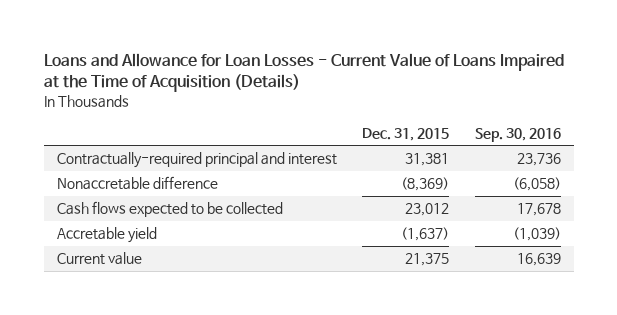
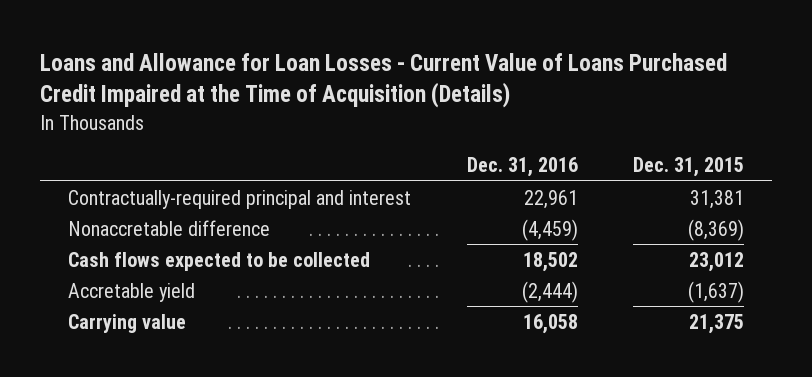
[43,52,564,93] Loans and Allowance for Loan Losses - Current Value of Loans Impaired at the Time of Acquisition (Details) -> [39,53,727,109] Loans and Allowance for Loan Losses - Current Value of Loans Purchased Credit Impaired at the Time of Acquisition (Details)
[474,127,561,142] Sep. 30, 2016 -> none
none -> [466,157,578,178] Dec. 31, 2016
[56,252,142,266] Current value -> [67,313,186,333] Carrying value

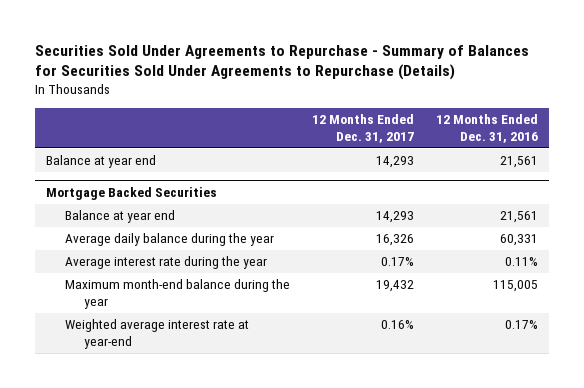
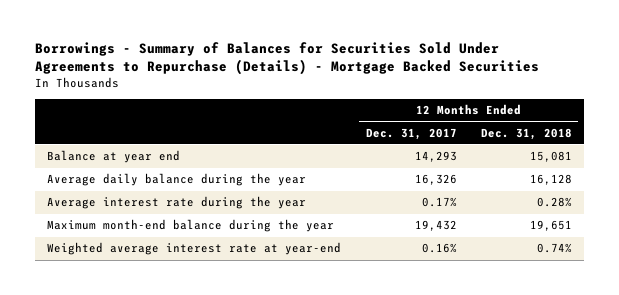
[34,44,529,81] Securities Sold Under Agreements to Repurchase - Summary of Balances for Securities Sold Under Agreements to Repurchase (Details) -> [35,42,540,76] Borrowings - Summary of Balances for Securities Sold Under Agreements to Repurchase (Details) - Mortgage Backed Securities
[436,114,539,143] 12 Months Ended Dec. 31, 2016 -> none
none -> [480,127,572,140] Dec. 31, 2018
[45,186,217,200] Mortgage Backed Securities -> none
[65,210,176,224] Balance at year end -> none

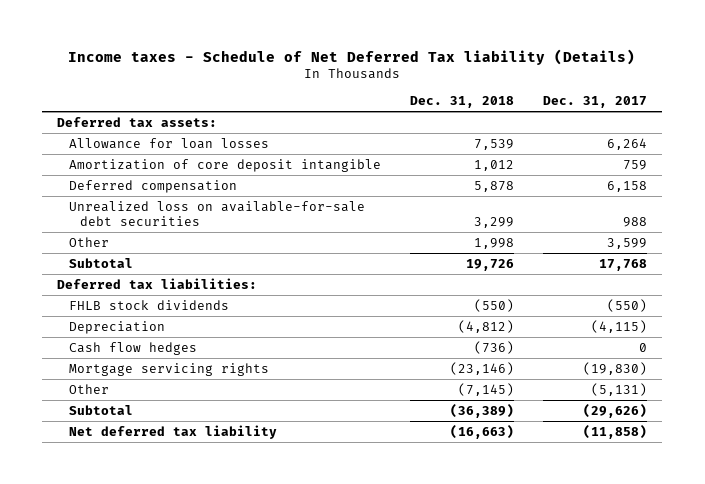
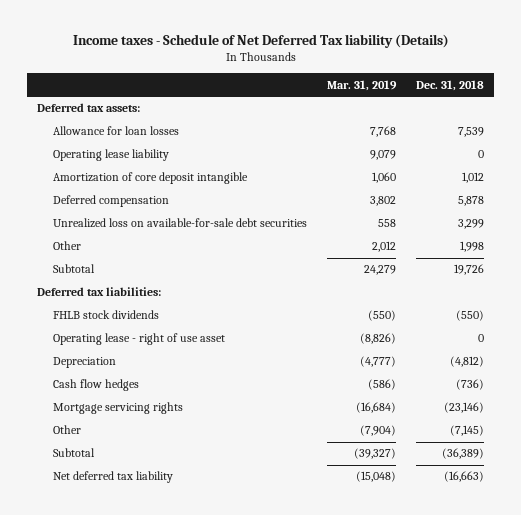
[543,96,648,109] Dec. 31, 2017 -> none
none -> [327,79,398,91] Mar. 31, 2019
none -> [53,149,170,162] Operating lease liability
none -> [53,333,226,346] Operating lease - right of use asset

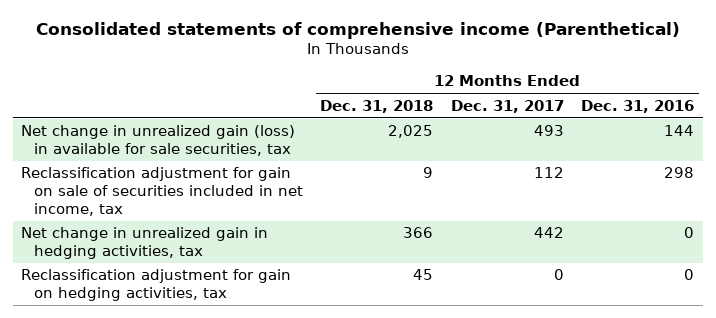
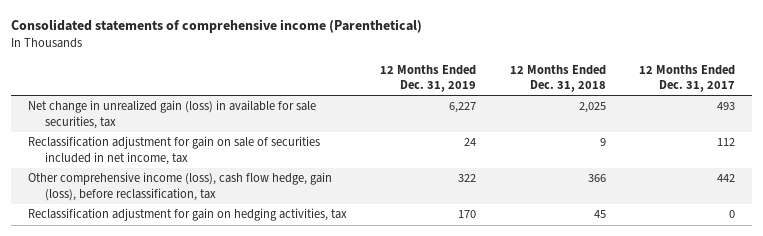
[581,99,695,113] Dec. 31, 2016 -> none
none -> [380,64,477,93] 12 Months Ended Dec. 31, 2019
[21,227,269,260] Net change in unrealized gain in hedging activities, tax -> [27,172,332,201] Other comprehensive income (loss), cash flow hedge, gain (loss), before reclassification, tax

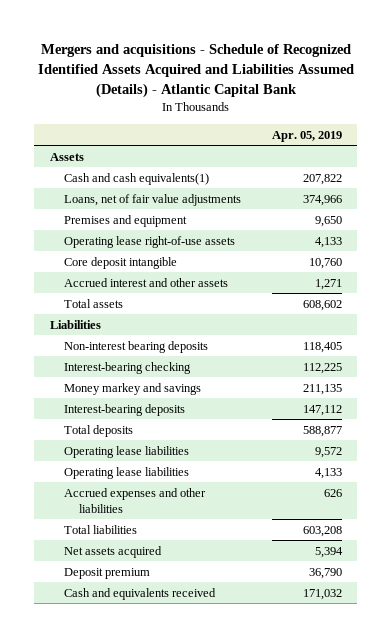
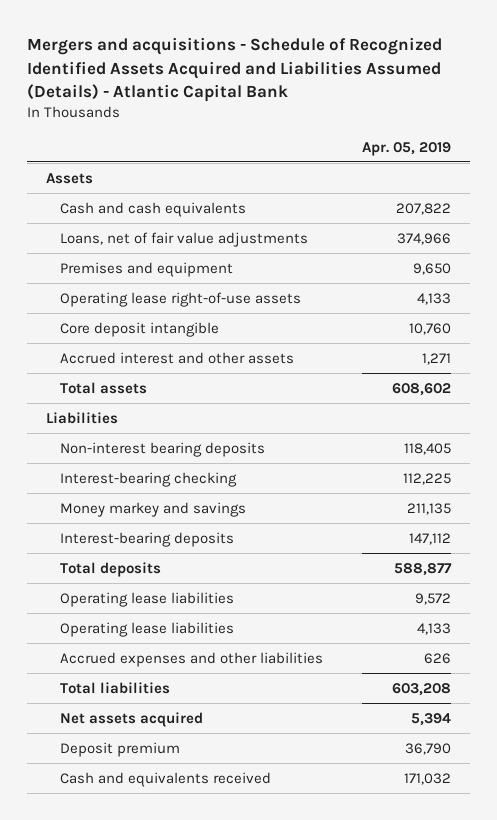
[64,172,210,185] Cash and cash equivalents(1) -> [60,201,247,217] Cash and cash equivalents

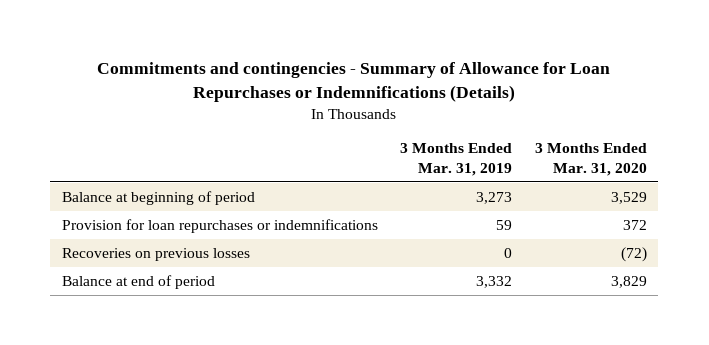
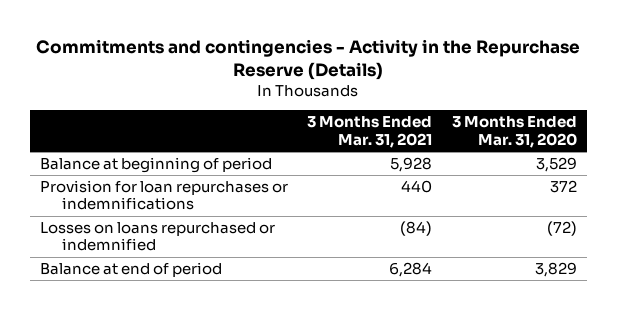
[97,62,611,103] Commitments and contingencies - Summary of Allowance for Loan Repurchases or Indemnifications (Details) -> [36,38,581,80] Commitments and contingencies - Activity in the Repurchase Reserve (Details)
[400,143,513,176] 3 Months Ended Mar. 31, 2019 -> none
none -> [307,116,433,148] 3 Months Ended Mar. 31, 2021
[61,248,250,262] Recoveries on previous losses -> none
none -> [39,222,275,252] Losses on loans repurchased or indemnified

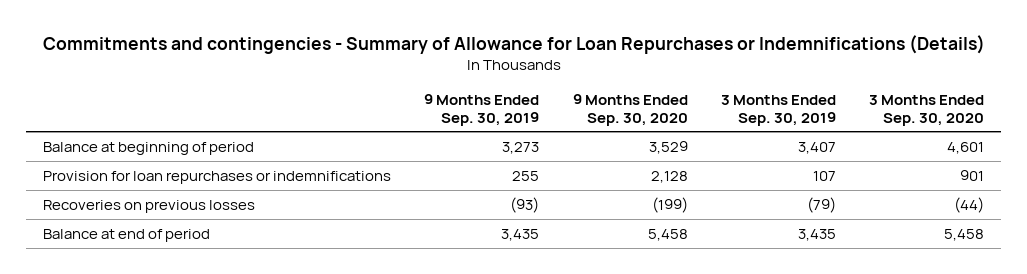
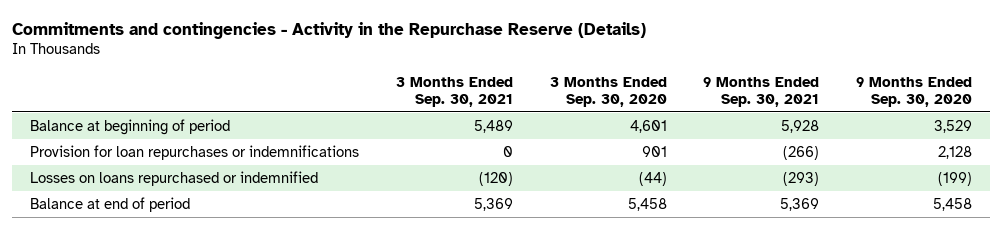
[42,34,985,54] Commitments and contingencies - Summary of Allowance for Loan Repurchases or Indemnifications (Details) -> [11,21,646,39] Commitments and contingencies - Activity in the Repurchase Reserve (Details)
[424,93,540,126] 9 Months Ended Sep. 30, 2019 -> none
[720,94,836,126] 3 Months Ended Sep. 30, 2019 -> none
none -> [395,76,513,107] 3 Months Ended Sep. 30, 2021
none -> [703,76,820,107] 9 Months Ended Sep. 30, 2021
[42,199,255,213] Recoveries on previous losses -> [30,170,319,186] Losses on loans repurchased or indemnified

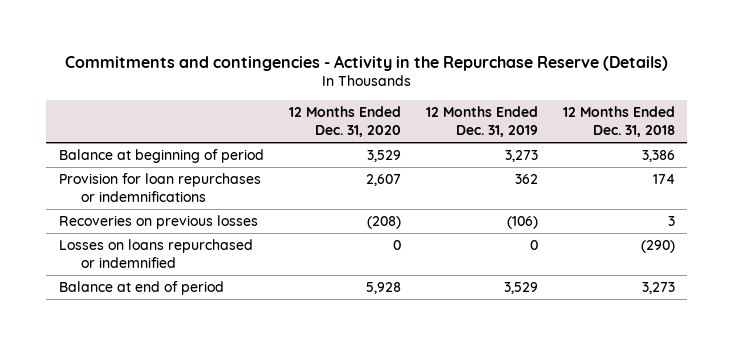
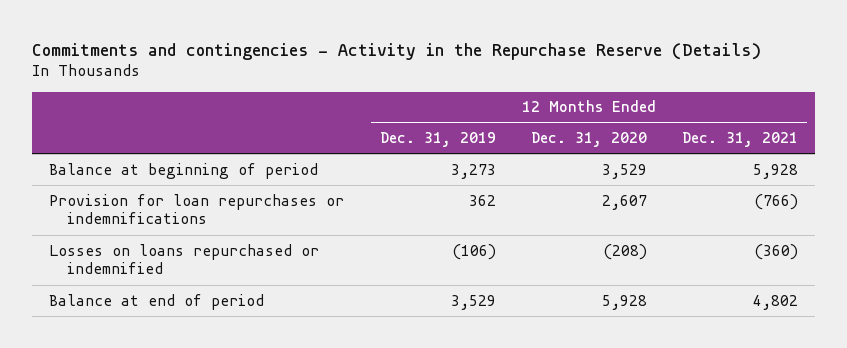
[562,106,675,137] 12 Months Ended Dec. 31, 2018 -> none
none -> [681,132,798,148] Dec. 31, 2021
[58,215,258,230] Recoveries on previous losses -> none
[392,240,401,251] 0 -> [602,243,647,260] (208)
[529,240,538,251] 0 -> [451,243,496,260] (106)

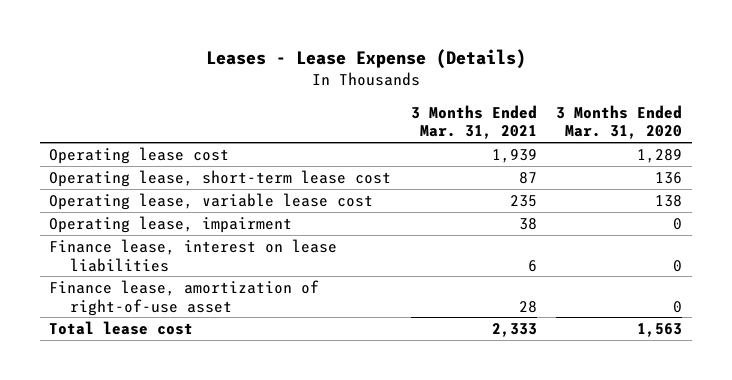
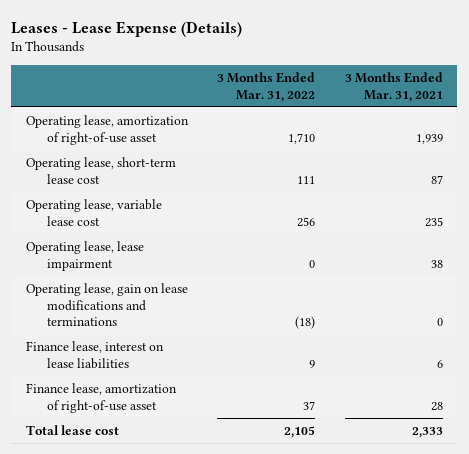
[556,104,683,140] 3 Months Ended Mar. 31, 2020 -> none
none -> [217,72,316,102] 3 Months Ended Mar. 31, 2022
[49,146,230,164] Operating lease cost -> [26,115,190,145] Operating lease, amortization of right-of-use asset
[49,215,293,233] Operating lease, impairment -> [26,241,145,271] Operating lease, lease impairment
none -> [26,283,189,327] Operating lease, gain on lease modifications and terminations

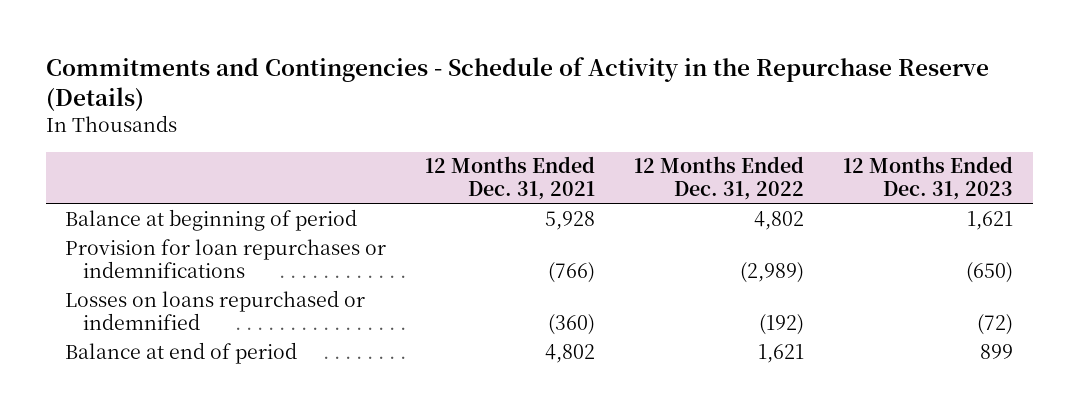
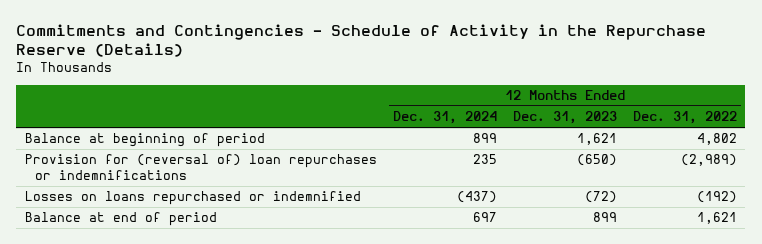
[425,156,596,201] 12 Months Ended Dec. 31, 2021 -> none
none -> [392,111,497,125] Dec. 31, 2024
[65,238,387,278] Provision for loan repurchases or indemnifications -> [24,154,377,181] Provision for (reversal of) loan repurchases or indemnifications

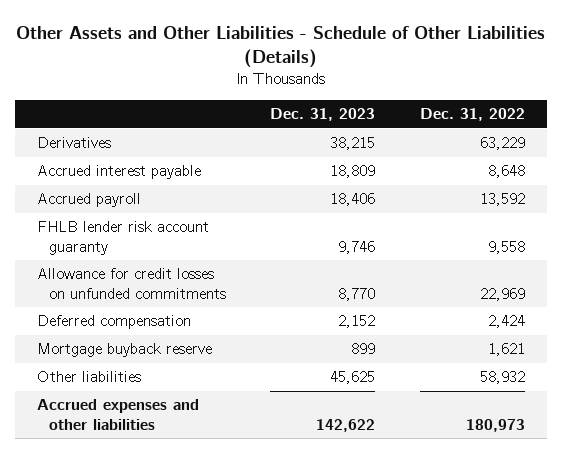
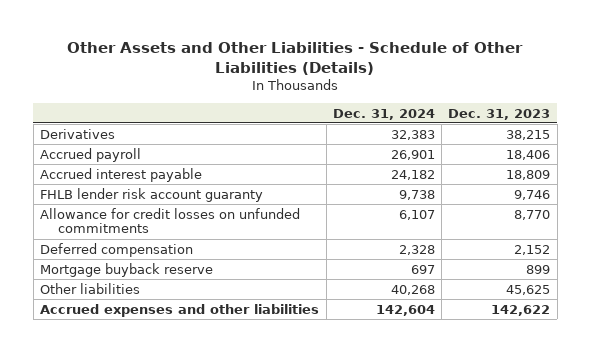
[419,108,525,122] Dec. 31, 2022 -> none
none -> [332,108,435,120] Dec. 31, 2024
[36,165,201,180] Accrued interest payable -> [40,167,203,182] Accrued interest payable

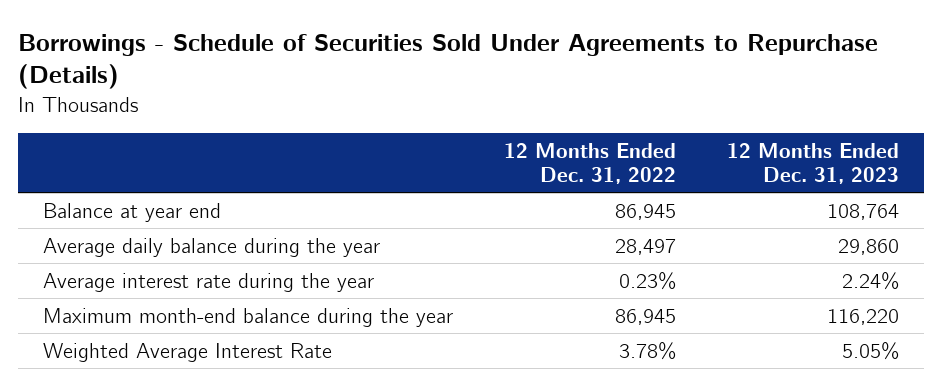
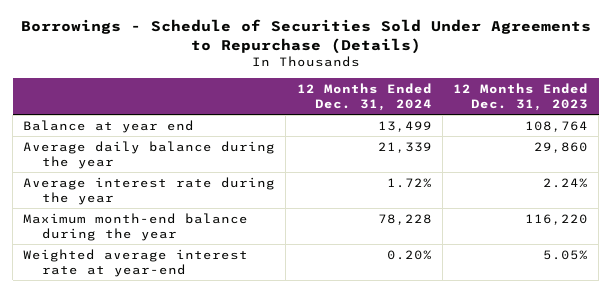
[503,142,676,185] 12 Months Ended Dec. 31, 2022 -> none
none -> [296,82,432,111] 12 Months Ended Dec. 31, 2024
[43,342,333,362] Weighted Average Interest Rate -> [23,248,249,277] Weighted average interest rate at year-end

